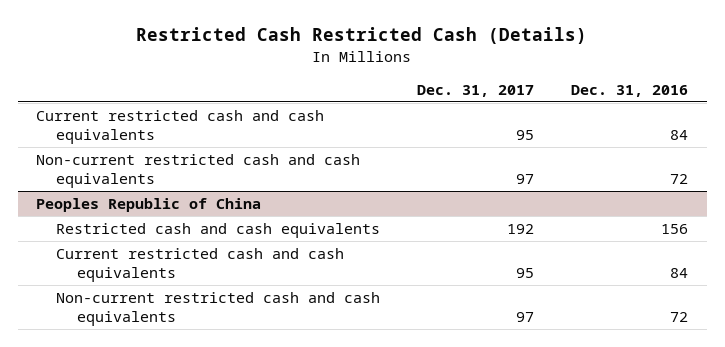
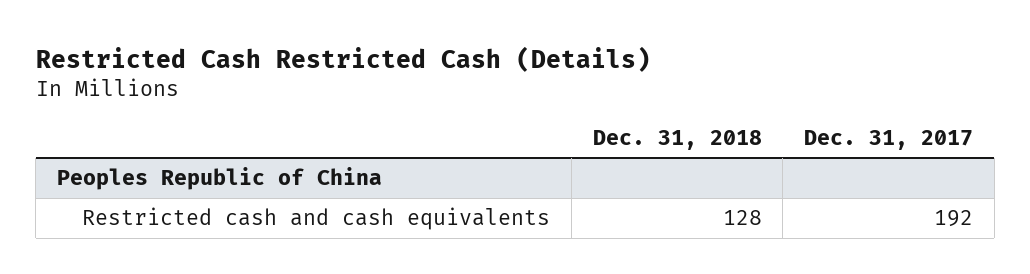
[571,84,689,97] Dec. 31, 2016 -> none
none -> [592,129,762,150] Dec. 31, 2018
[36,109,325,145] Current restricted cash and cash equivalents -> none
[36,153,361,189] Non-current restricted cash and cash equivalents -> none
[56,247,345,283] Current restricted cash and cash equivalents -> none
[56,291,381,327] Non-current restricted cash and cash equivalents -> none

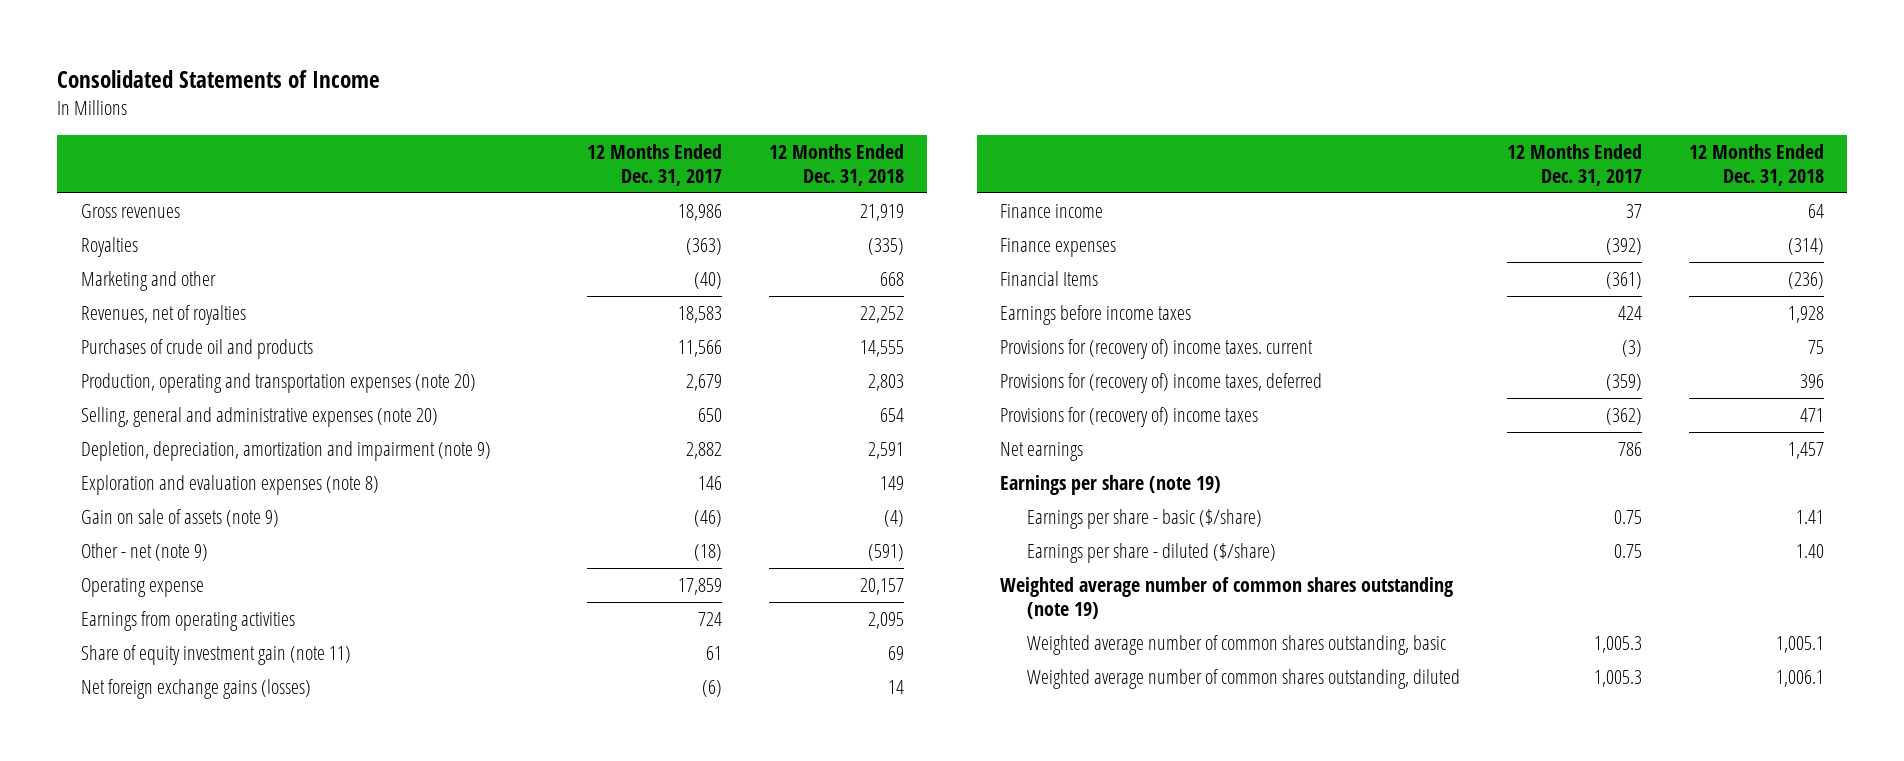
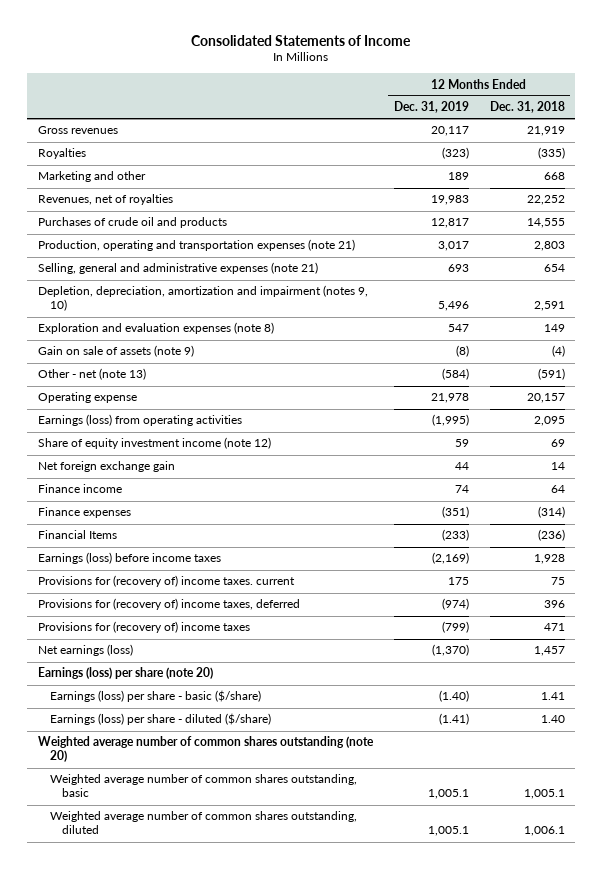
[587,143,723,186] 12 Months Ended Dec. 31, 2017 -> none
none -> [393,101,469,114] Dec. 31, 2019
[80,372,476,393] Production, operating and transportation expenses (note 20) -> [37,239,355,252] Production, operating and transportation expenses (note 21)
[80,406,438,427] Selling, general and administrative expenses (note 20) -> [37,262,318,275] Selling, general and administrative expenses (note 21)
[80,440,491,461] Depletion, depreciation, amortization and impairment (note 9) -> [37,285,368,312] Depletion, depreciation, amortization and impairment (notes 9, 10)
[80,542,208,561] Other - net (note 9) -> [37,368,146,381] Other - net (note 13)
[80,610,295,631] Earnings from operating activities -> [37,414,242,427] Earnings (loss) from operating activities
[80,644,351,665] Share of equity investment gain (note 11) -> [37,437,271,450] Share of equity investment income (note 12)
[80,678,311,699] Net foreign exchange gains (losses) -> [37,461,175,473] Net foreign exchange gain
[1000,304,1192,325] Earnings before income taxes -> [37,552,221,565] Earnings (loss) before income taxes
[1000,441,1084,461] Net earnings -> [37,644,133,657] Net earnings (loss)
[1000,474,1222,495] Earnings per share (note 19) -> [37,667,213,680] Earnings (loss) per share (note 20)
[1027,508,1263,529] Earnings per share - basic ($/share) -> [49,690,261,703] Earnings (loss) per share - basic ($/share)
[1027,542,1277,563] Earnings per share - diluted ($/share) -> [49,713,271,726] Earnings (loss) per share - diluted ($/share)
[1000,576,1454,620] Weighted average number of common shares outstanding (note 19) -> [37,736,374,763] Weighted average number of common shares outstanding (note 20)

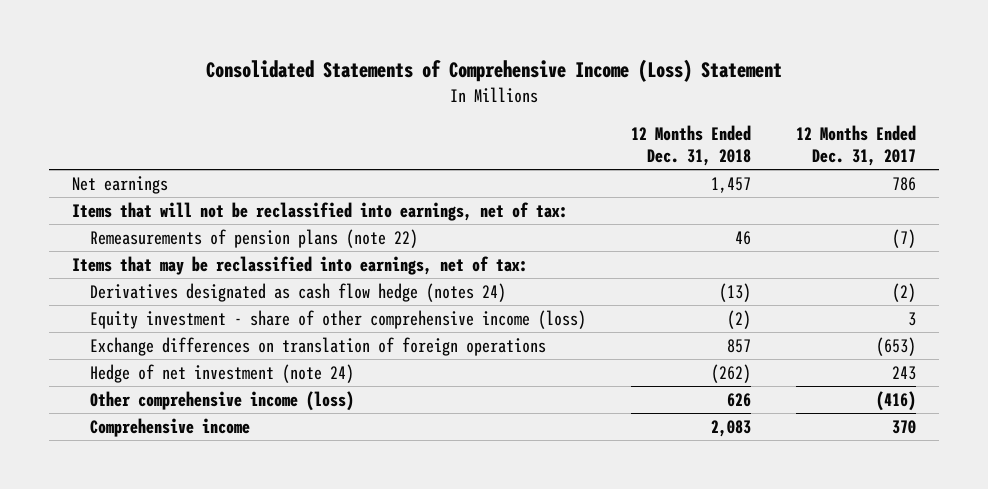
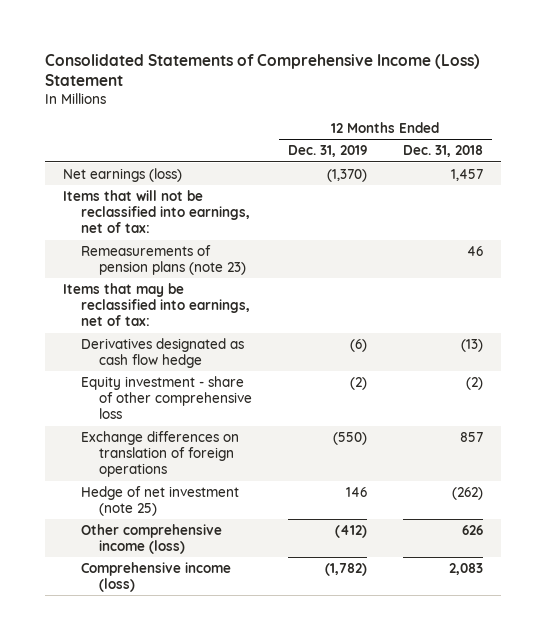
[796,124,917,167] 12 Months Ended Dec. 31, 2017 -> none
none -> [287,145,367,158] Dec. 31, 2019
[71,175,168,194] Net earnings -> [62,167,182,182] Net earnings (loss)
[90,228,419,248] Remeasurements of pension plans (note 22) -> [80,244,246,276] Remeasurements of pension plans (note 23)
[90,282,507,302] Derivatives designated as cash flow hedge (notes 24) -> [80,337,244,369] Derivatives designated as cash flow hedge
[90,309,587,329] Equity investment - share of other comprehensive income (loss) -> [80,375,252,420] Equity investment - share of other comprehensive loss
[90,363,355,383] Hedge of net investment (note 24) -> [80,485,239,517] Hedge of net investment (note 25)
[90,417,251,437] Comprehensive income -> [80,561,231,593] Comprehensive income (loss)

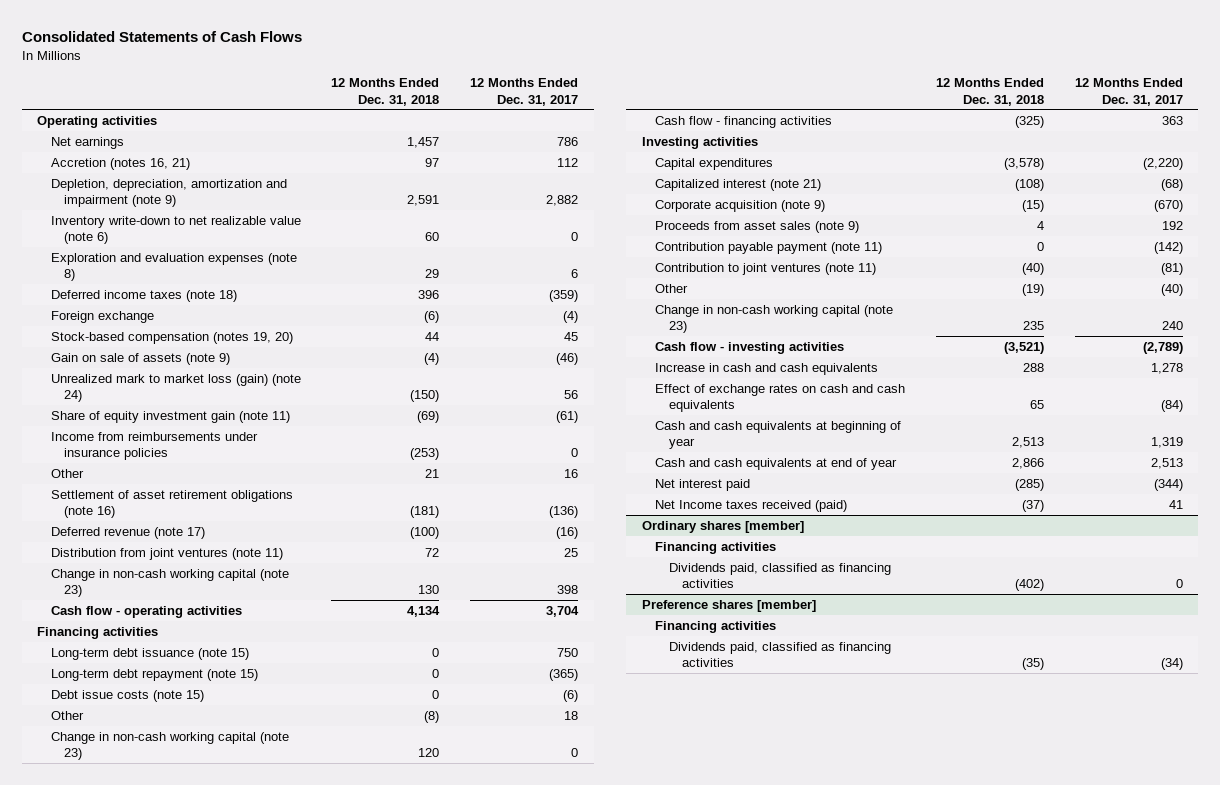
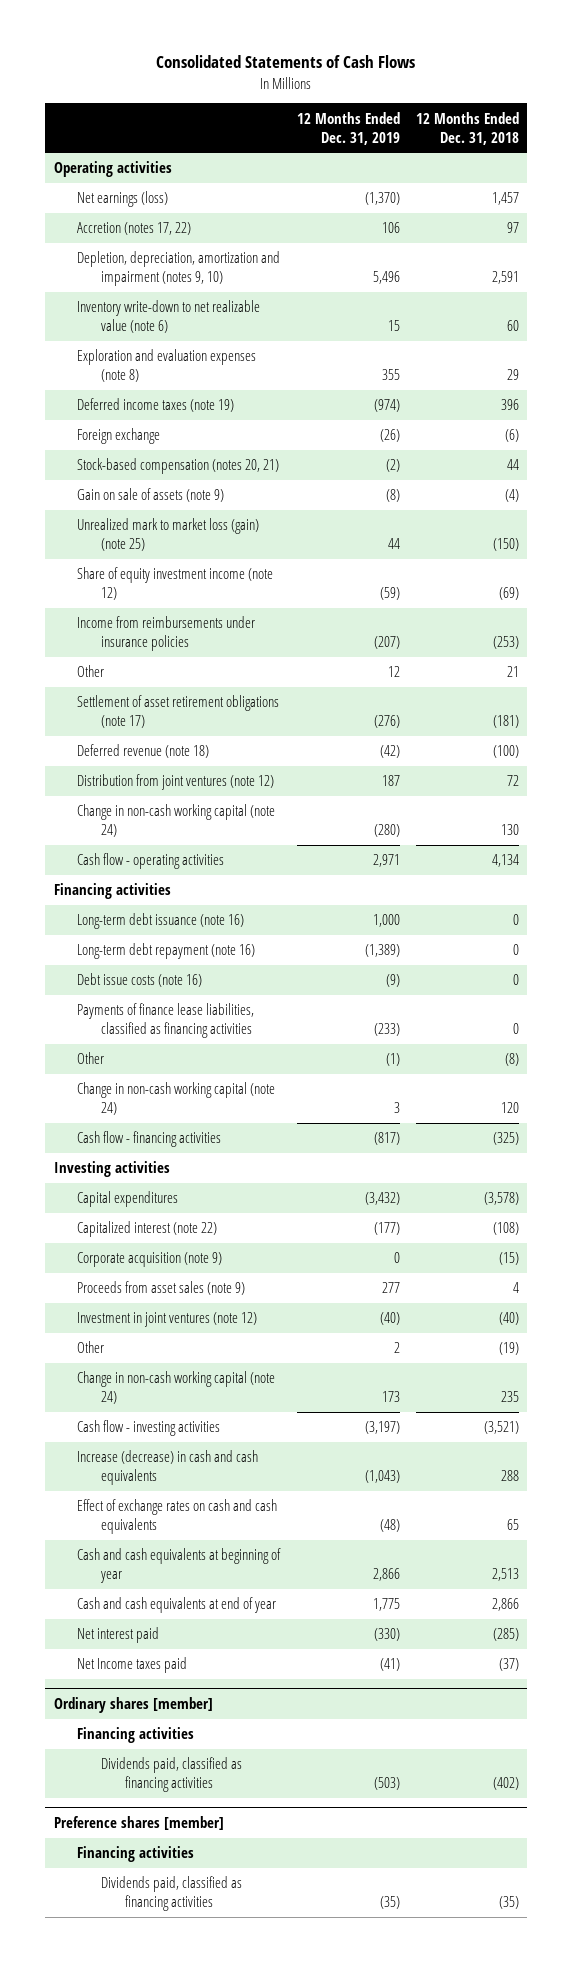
[470,78,579,106] 12 Months Ended Dec. 31, 2017 -> none
none -> [296,111,400,145] 12 Months Ended Dec. 31, 2019
[50,136,124,149] Net earnings -> [77,191,169,208] Net earnings (loss)
[50,157,190,170] Accretion (notes 16, 21) -> [77,222,192,236] Accretion (notes 17, 22)
[50,178,287,207] Depletion, depreciation, amortization and impairment (note 9) -> [77,251,281,287] Depletion, depreciation, amortization and impairment (notes 9, 10)
[50,289,237,302] Deferred income taxes (note 18) -> [77,398,235,413] Deferred income taxes (note 19)
[50,331,293,344] Stock-based compensation (notes 19, 20) -> [77,458,280,475] Stock-based compensation (notes 20, 21)
[50,373,301,402] Unrealized mark to market loss (gain) (note 24) -> [77,518,260,552] Unrealized mark to market loss (gain) (note 25)
[50,410,290,423] Share of equity investment gain (note 11) -> [77,567,274,601] Share of equity investment income (note 12)
[50,489,293,518] Settlement of asset retirement obligations (note 16) -> [77,695,280,729] Settlement of asset retirement obligations (note 17)
[50,526,205,539] Deferred revenue (note 17) -> [77,744,210,759] Deferred revenue (note 18)
[50,547,283,560] Distribution from joint ventures (note 11) -> [77,774,275,791] Distribution from joint ventures (note 12)
[50,568,289,597] Change in non-cash working capital (note 23) -> [77,804,276,838] Change in non-cash working capital (note 24)
[50,647,249,660] Long-term debt issuance (note 15) -> [77,913,245,930] Long-term debt issuance (note 16)
[50,668,258,681] Long-term debt repayment (note 15) -> [77,943,256,960] Long-term debt repayment (note 16)
[50,689,204,702] Debt issue costs (note 15) -> [77,973,203,988] Debt issue costs (note 16)
none -> [77,1003,255,1039] Payments of finance lease liabilities, classified as financing activities
[50,731,289,760] Change in non-cash working capital (note 23) -> [77,1082,276,1116] Change in non-cash working capital (note 24)
[655,178,822,191] Capitalized interest (note 21) -> [77,1221,218,1238] Capitalized interest (note 22)
[655,241,883,254] Contribution payable payment (note 11) -> none
[655,262,877,275] Contribution to joint ventures (note 11) -> [77,1312,258,1328] Investment in joint ventures (note 12)
[655,304,894,333] Change in non-cash working capital (note 23) -> [77,1371,276,1405] Change in non-cash working capital (note 24)
[655,362,879,375] Increase in cash and cash equivalents -> [77,1450,259,1486] Increase (decrease) in cash and cash equivalents
[655,499,848,512] Net Income taxes received (paid) -> [77,1657,188,1674] Net Income taxes paid

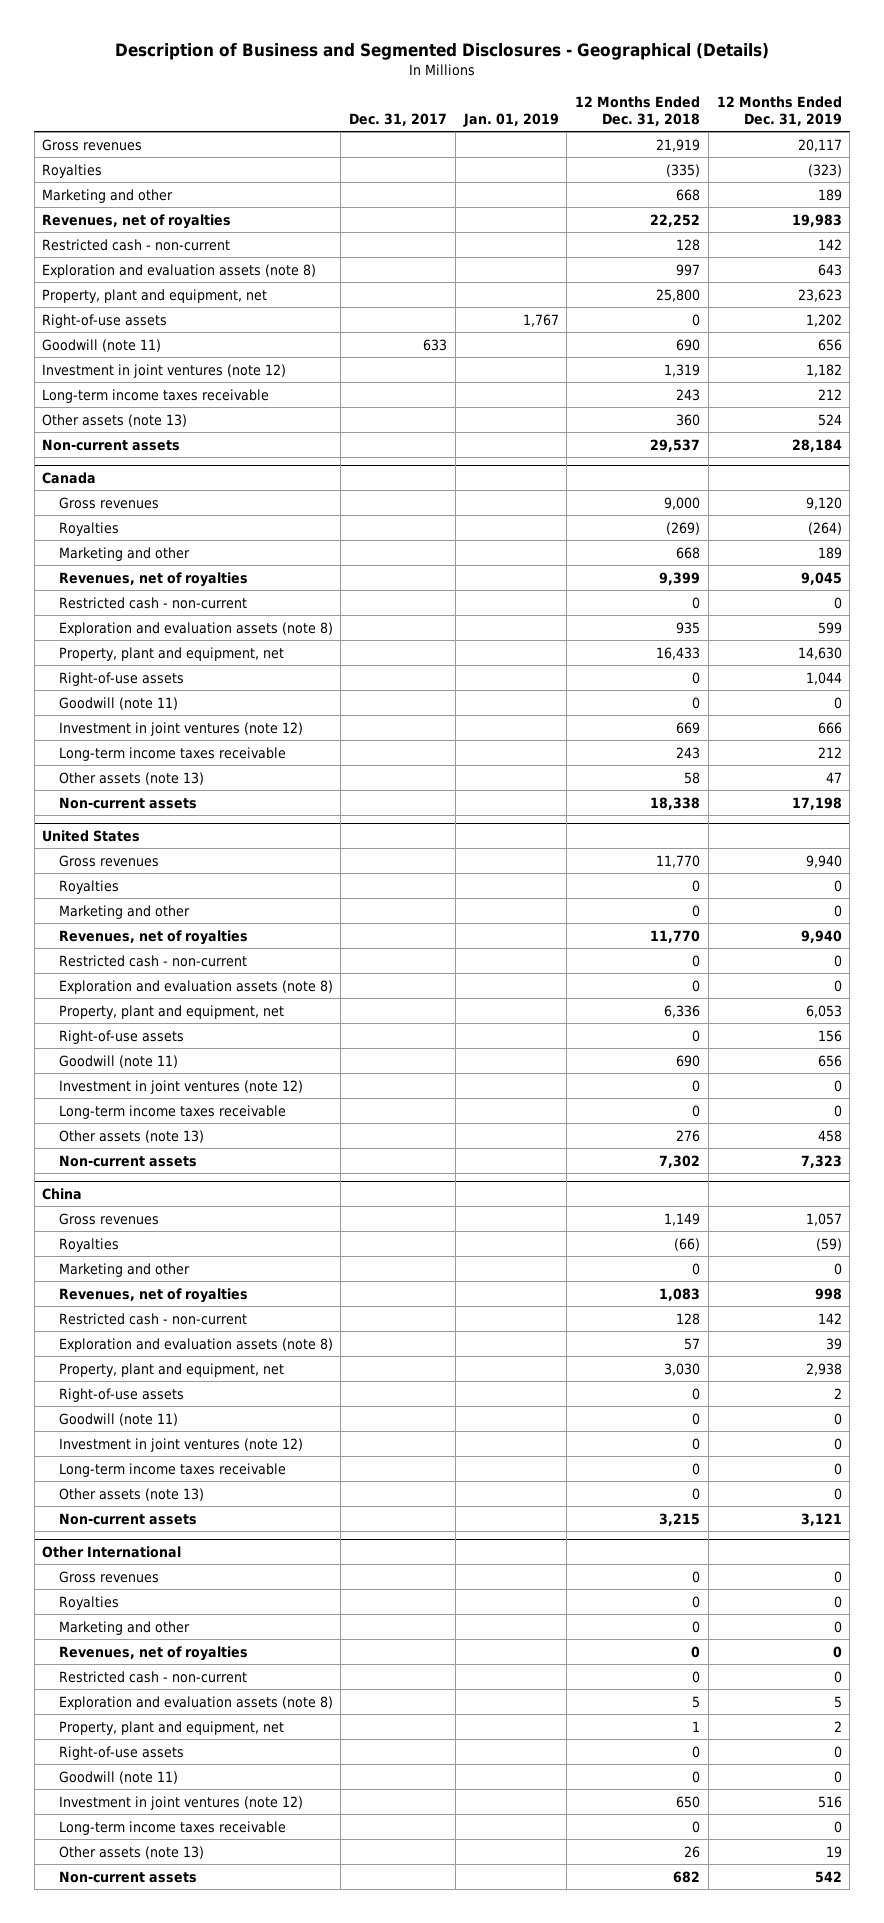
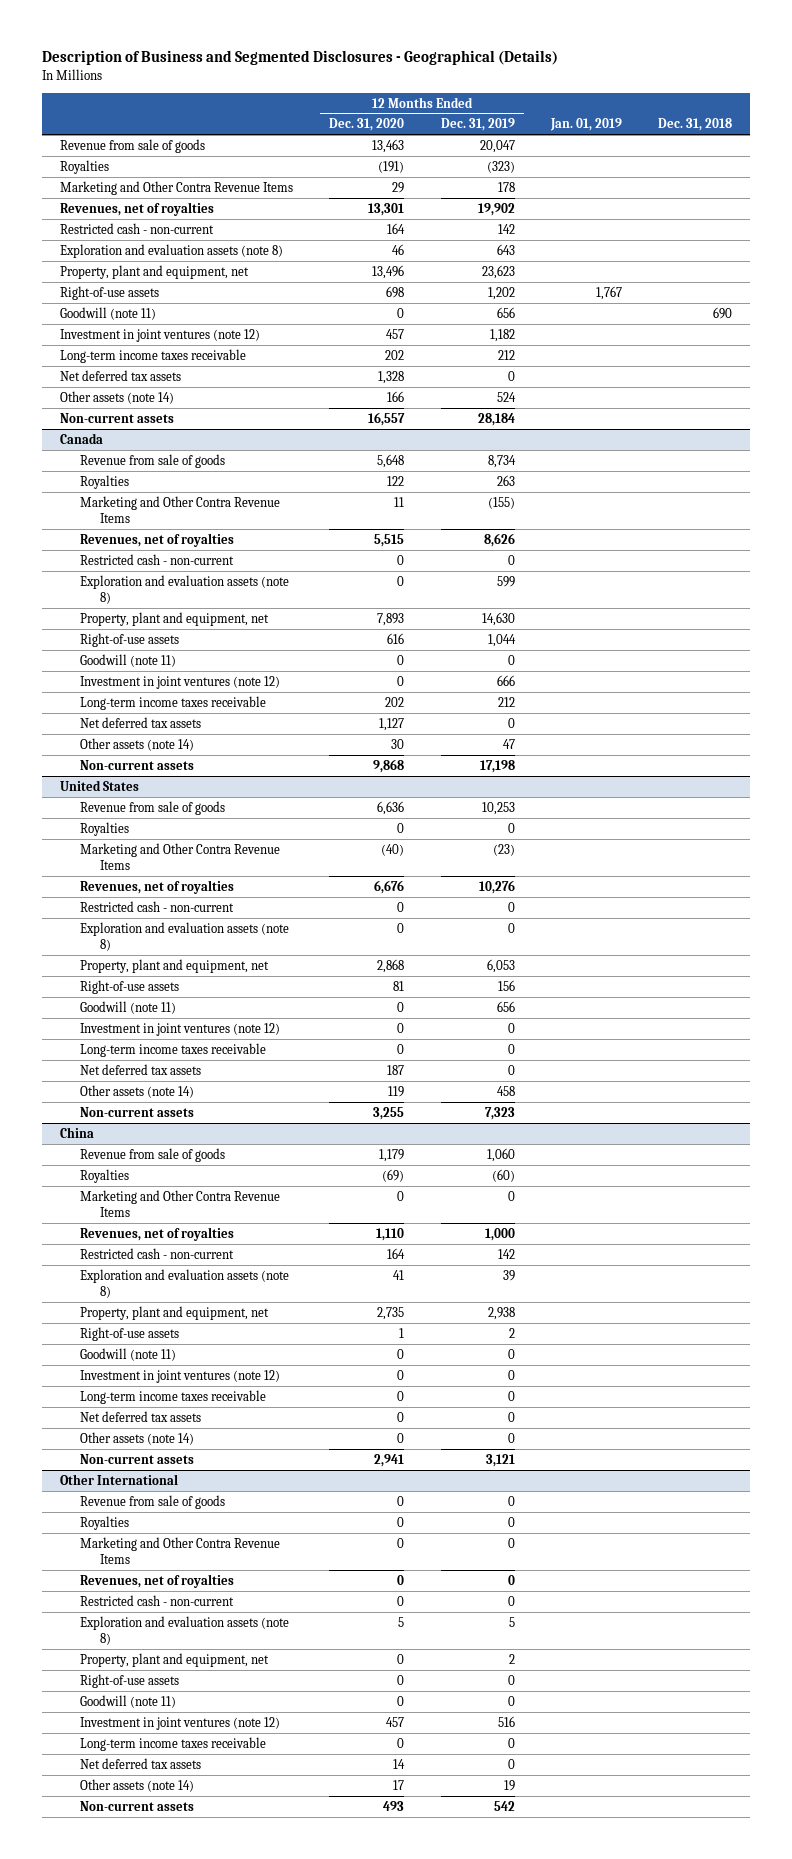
[349,112,448,126] Dec. 31, 2017 -> none
[575,96,701,126] 12 Months Ended Dec. 31, 2018 -> none
none -> [329,118,405,132] Dec. 31, 2020
none -> [657,118,732,132] Dec. 31, 2018
[42,138,143,151] Gross revenues -> none
none -> [60,138,206,153] Revenue from sale of goods
[42,188,174,203] Marketing and other -> [60,180,294,195] Marketing and Other Contra Revenue Items
[817,188,842,201] 189 -> [497,181,515,192] 178
[791,213,842,227] 19,983 -> [477,202,515,216] 19,902
none -> [60,369,182,381] Net deferred tax assets
[42,413,188,427] Other assets (note 13) -> [60,390,175,404] Other assets (note 14)
[58,496,159,509] Gross revenues -> none
none -> [79,453,225,468] Revenue from sale of goods
[807,521,842,535] (264) -> [496,474,515,486] 263
[58,546,190,561] Marketing and other -> [79,495,280,523] Marketing and Other Contra Revenue Items
[817,546,842,559] 189 -> [487,496,515,509] (155)
[800,571,842,585] 9,045 -> [483,532,515,547] 8,626
none -> [79,716,201,728] Net deferred tax assets
[58,771,204,785] Other assets (note 13) -> [79,737,194,751] Other assets (note 14)
[58,854,159,867] Gross revenues -> none
none -> [79,800,225,815] Revenue from sale of goods
[58,904,190,919] Marketing and other -> [79,842,280,870] Marketing and Other Contra Revenue Items
[833,904,842,917] 0 -> [492,843,515,856] (23)
[800,929,842,943] 9,940 -> [478,879,515,894] 10,276
none -> [79,1063,201,1075] Net deferred tax assets
[58,1129,204,1143] Other assets (note 13) -> [79,1084,194,1098] Other assets (note 14)
[58,1212,159,1225] Gross revenues -> none
none -> [79,1147,225,1162] Revenue from sale of goods
[815,1237,842,1251] (59) -> [491,1168,515,1182] (60)
[58,1262,190,1277] Marketing and other -> [79,1189,280,1217] Marketing and Other Contra Revenue Items
[814,1287,842,1300] 998 -> [484,1227,515,1241] 1,000
none -> [79,1410,201,1422] Net deferred tax assets
[58,1487,204,1501] Other assets (note 13) -> [79,1431,194,1445] Other assets (note 14)
[58,1570,159,1583] Gross revenues -> [79,1494,225,1509] Revenue from sale of goods
[58,1620,190,1635] Marketing and other -> [79,1536,280,1564] Marketing and Other Contra Revenue Items
none -> [79,1757,201,1769] Net deferred tax assets
[58,1845,204,1859] Other assets (note 13) -> [79,1778,194,1792] Other assets (note 14)

